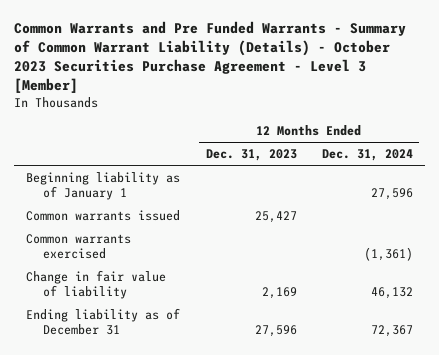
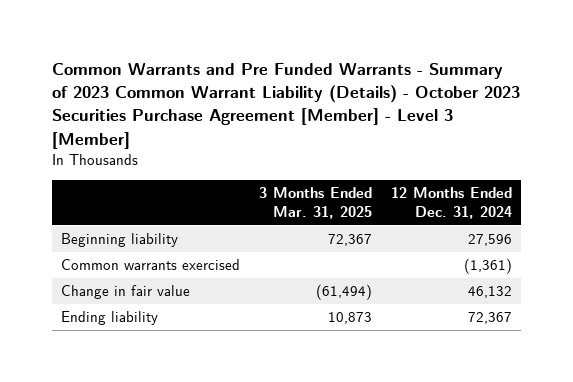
[13,21,406,94] Common Warrants and Pre Funded Warrants - Summary of Common Warrant Liability (Details) - October 2023 Securities Purchase Agreement - Level 3 [Member] -> [51,62,520,149] Common Warrants and Pre Funded Warrants - Summary of 2023 Common Warrant Liability (Details) - October 2023 Securities Purchase Agreement [Member] - Level 3 [Member]
[205,149,297,162] Dec. 31, 2023 -> none
none -> [258,187,372,219] 3 Months Ended Mar. 31, 2025
[26,209,181,221] Common warrants issued -> none
[26,171,181,200] Beginning liability as of January 1 -> [61,233,179,248] Beginning liability
[26,269,167,299] Change in fair value of liability -> [61,285,191,300] Change in fair value
[26,307,181,335] Ending liability as of December 31 -> [61,311,159,326] Ending liability

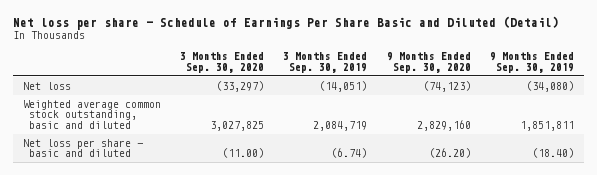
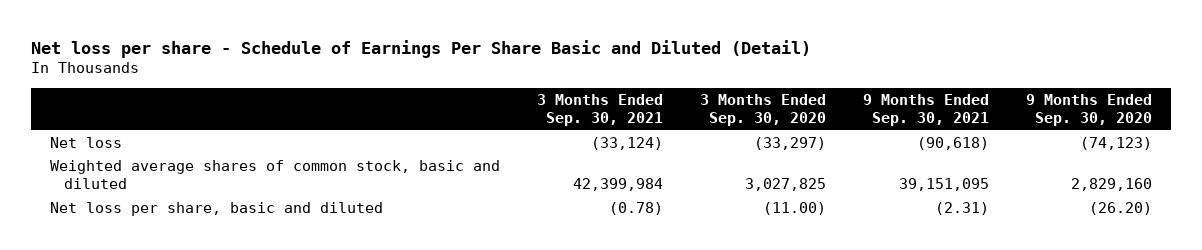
[283,52,368,73] 3 Months Ended Sep. 30, 2019 -> none
[489,52,574,73] 9 Months Ended Sep. 30, 2019 -> none
none -> [536,93,663,127] 3 Months Ended Sep. 30, 2021
none -> [863,93,990,127] 9 Months Ended Sep. 30, 2021
[22,99,161,130] Weighted average common stock outstanding, basic and diluted -> [49,159,500,190] Weighted average shares of common stock, basic and diluted
[22,138,143,158] Net loss per share - basic and diluted -> [49,201,383,216] Net loss per share, basic and diluted

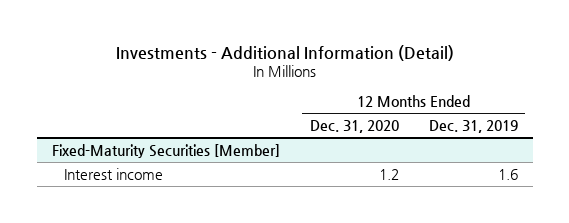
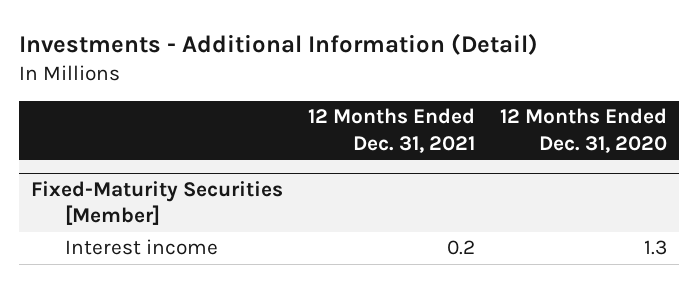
[428,119,518,133] Dec. 31, 2019 -> none
none -> [308,108,476,153] 12 Months Ended Dec. 31, 2021
[378,168,399,180] 1.2 -> [643,240,667,256] 1.3

